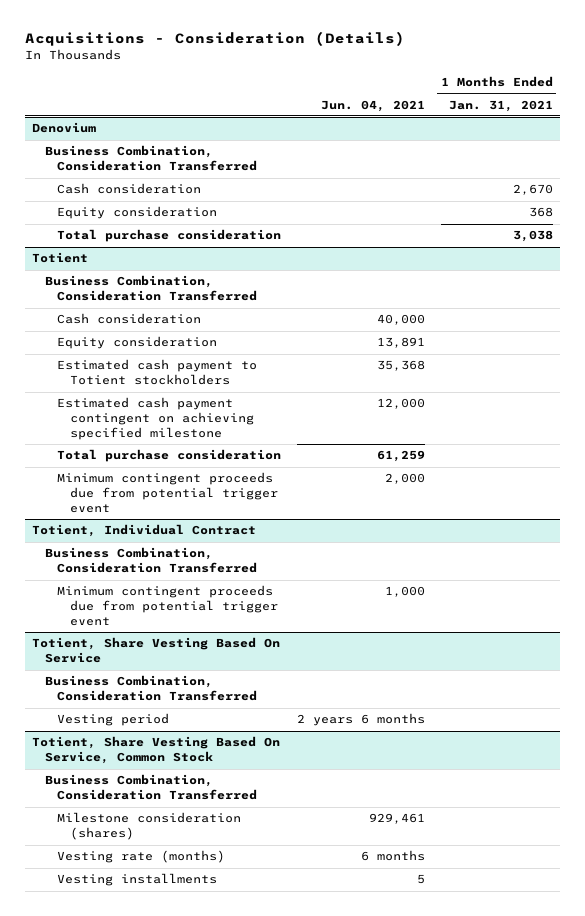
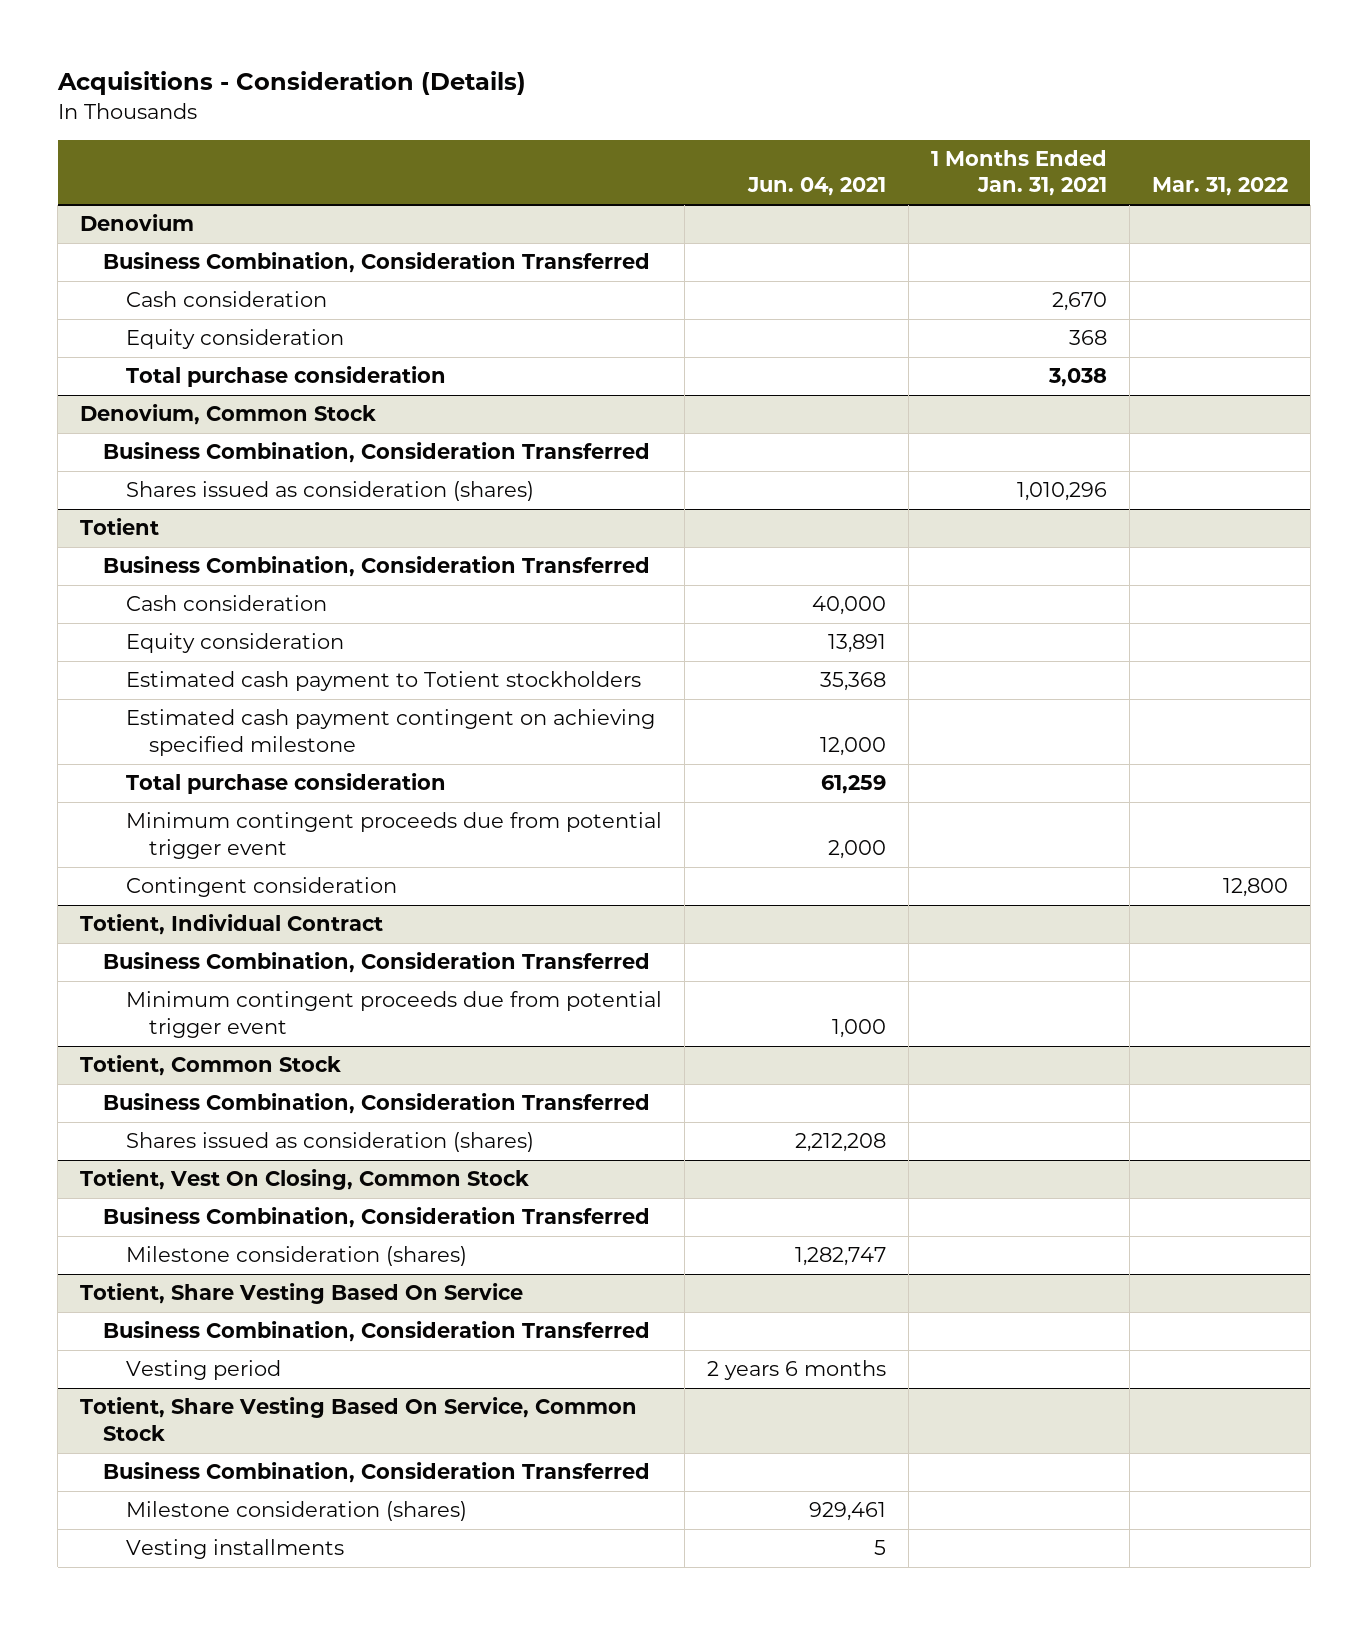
none -> [1151,177,1288,197] Mar. 31, 2022
none -> [80,404,377,426] Denovium, Common Stock
none -> [103,442,651,464] Business Combination, Consideration Transferred
none -> [125,481,534,502] Shares issued as consideration (shares)
none -> [125,877,397,898] Contingent consideration
none -> [80,1055,342,1077] Totient, Common Stock
none -> [103,1093,651,1115] Business Combination, Consideration Transferred
none -> [125,1132,534,1153] Shares issued as consideration (shares)
none -> [80,1169,530,1191] Totient, Vest On Closing, Common Stock
none -> [103,1207,651,1229] Business Combination, Consideration Transferred
none -> [125,1246,467,1267] Milestone consideration (shares)
[57,850,226,864] Vesting rate (months) -> none

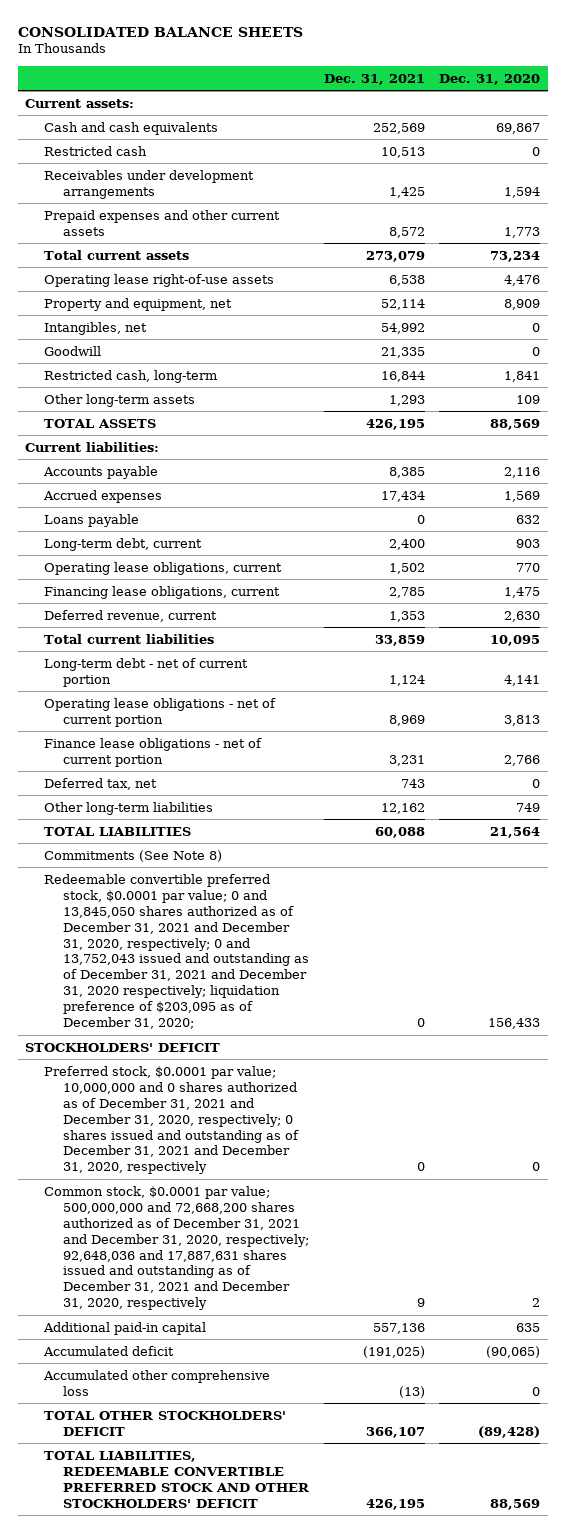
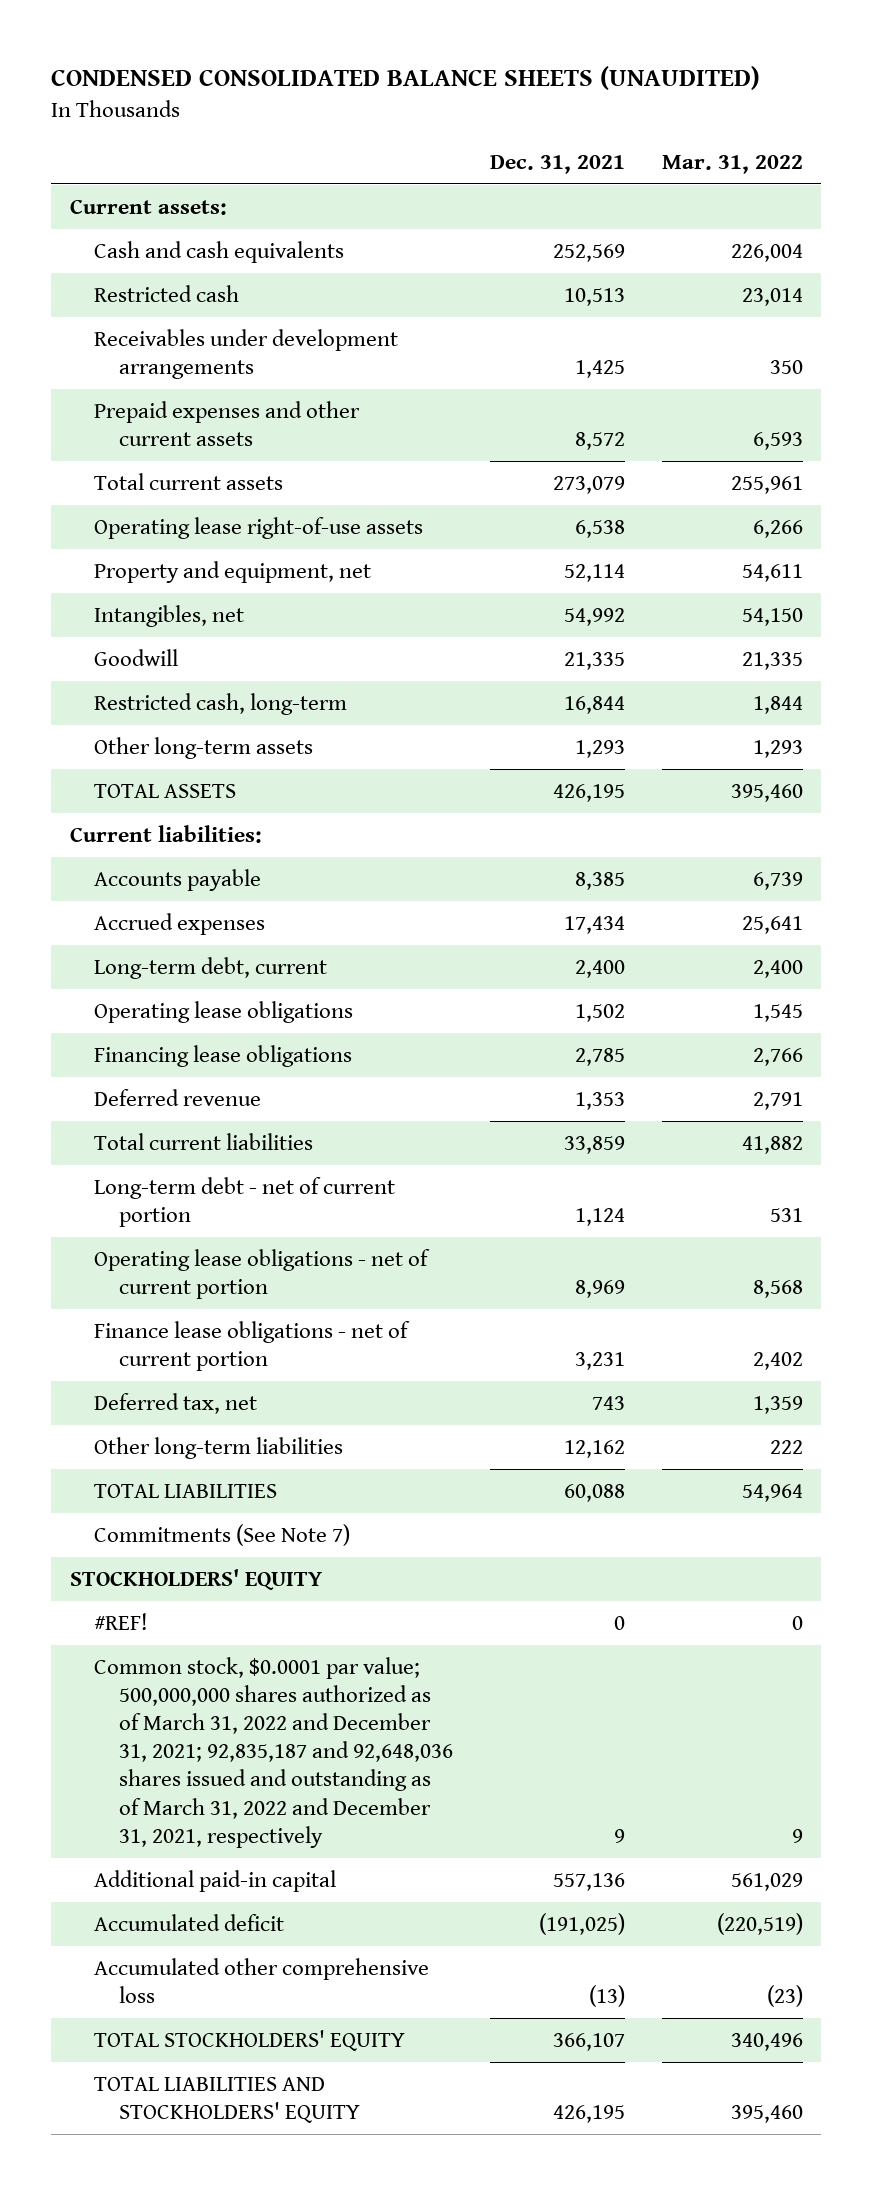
[17,26,303,37] CONSOLIDATED BALANCE SHEETS -> [51,66,761,91] CONDENSED CONSOLIDATED BALANCE SHEETS (UNAUDITED)
[439,73,541,85] Dec. 31, 2020 -> none
none -> [661,154,803,174] Mar. 31, 2022
[43,513,139,527] Loans payable -> none
[43,561,282,575] Operating lease obligations, current -> [94,1001,354,1024] Operating lease obligations
[43,585,280,599] Financing lease obligations, current -> [94,1045,353,1068] Financing lease obligations
[43,609,217,622] Deferred revenue, current -> [94,1089,262,1107] Deferred revenue
[43,873,309,1030] Redeemable convertible preferred stock, $0.0001 par value; 0 and 13,845,050 shares authorized as of December 31, 2021 and December 31, 2020, respectively; 0 and 13,752,043 issued and outstanding as of December 31, 2021 and December 31, 2020 respectively; liquidation preference of $203,095 as of December 31, 2020; -> none
[43,849,222,862] Commitments (See Note 8) -> [94,1524,351,1547] Commitments (See Note 7)
[24,1042,220,1052] STOCKHOLDERS' DEFICIT -> [69,1569,322,1591] STOCKHOLDERS' EQUITY
[43,1065,299,1175] Preferred stock, $0.0001 par value; 10,000,000 and 0 shares authorized as of December 31, 2021 and December 31, 2020, respectively; 0 shares issued and outstanding as of December 31, 2021 and December 31, 2020, respectively -> [94,1613,149,1631] #REF!
[43,1185,309,1311] Common stock, $0.0001 par value; 500,000,000 and 72,668,200 shares authorized as of December 31, 2021 and December 31, 2020, respectively; 92,648,036 and 17,887,631 shares issued and outstanding as of December 31, 2021 and December 31, 2020, respectively -> [94,1657,453,1848] Common stock, $0.0001 par value; 500,000,000 shares authorized as of March 31, 2022 and December 31, 2021; 92,835,187 and 92,648,036 shares issued and outstanding as of March 31, 2022 and December 31, 2021, respectively
[43,1410,286,1436] TOTAL OTHER STOCKHOLDERS' DEFICIT -> [94,2030,406,2052] TOTAL STOCKHOLDERS' EQUITY
[43,1450,309,1508] TOTAL LIABILITIES, REDEEMABLE CONVERTIBLE PREFERRED STOCK AND OTHER STOCKHOLDERS' DEFICIT -> [94,2077,360,2124] TOTAL LIABILITIES AND STOCKHOLDERS' EQUITY

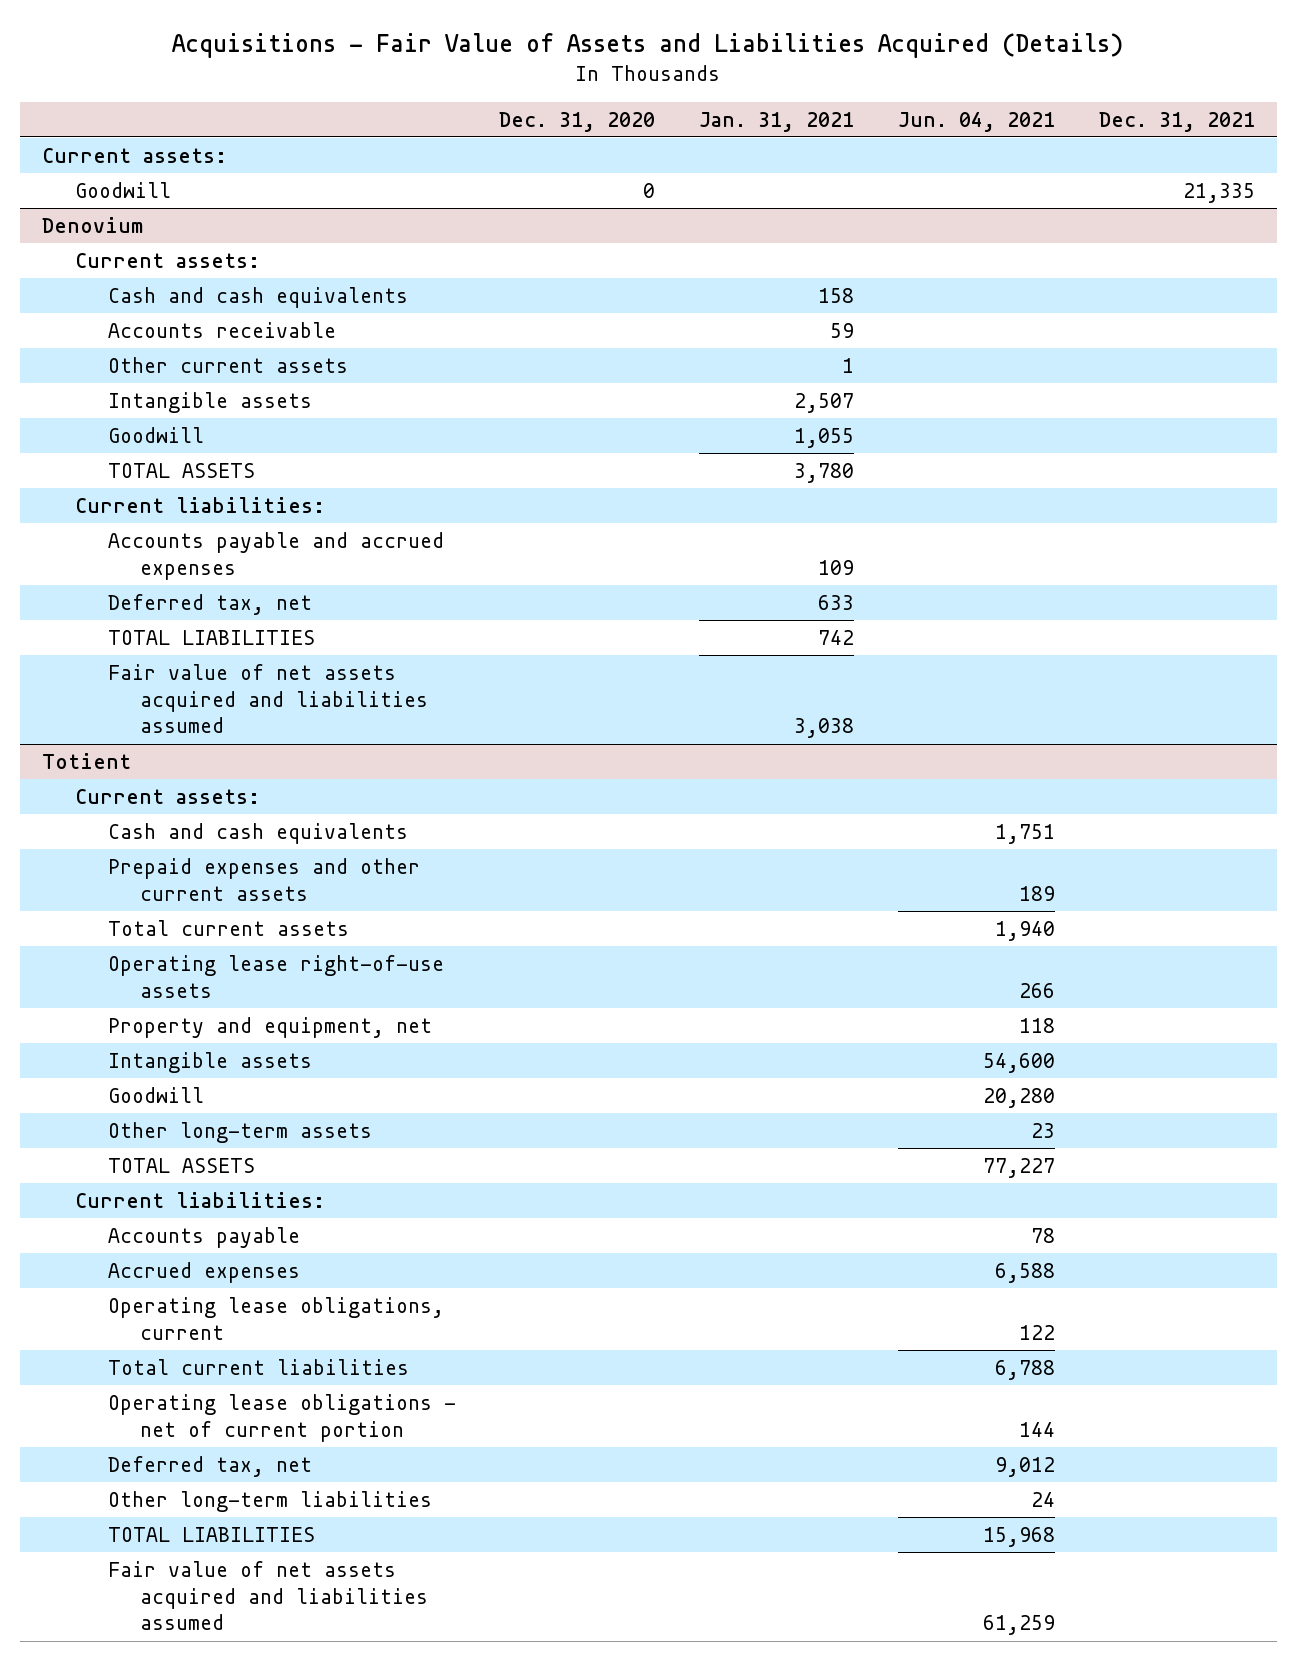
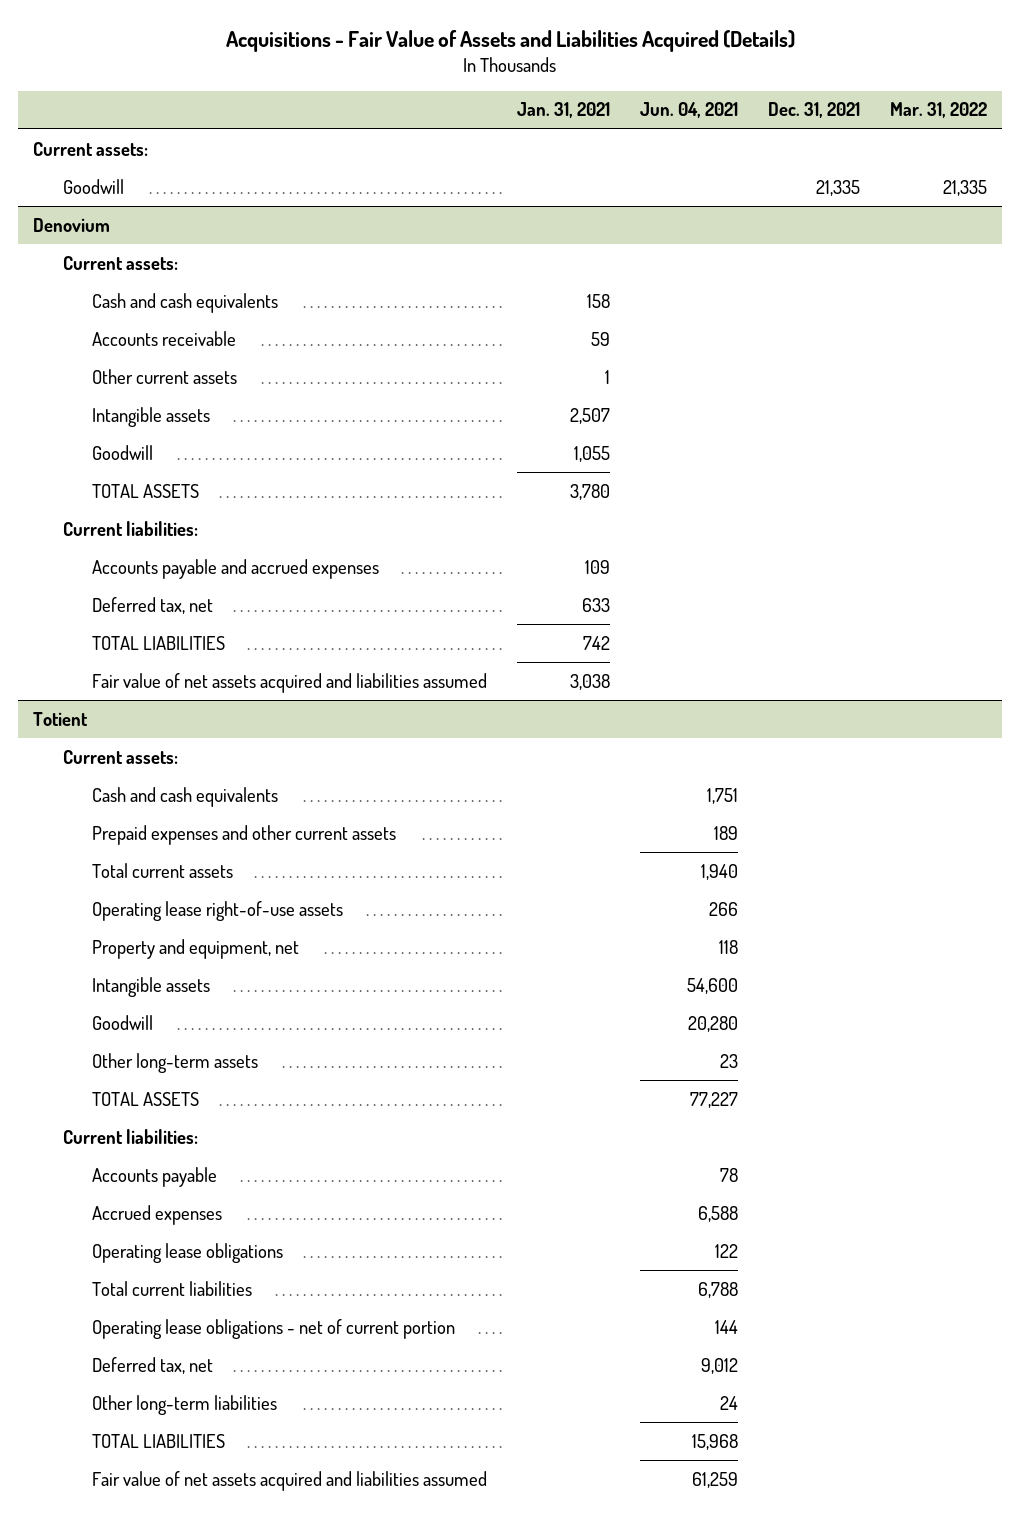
[499,111,656,132] Dec. 31, 2020 -> none
none -> [890,102,988,119] Mar. 31, 2022
[107,1296,444,1340] Operating lease obligations, current -> [92,1242,284,1263] Operating lease obligations

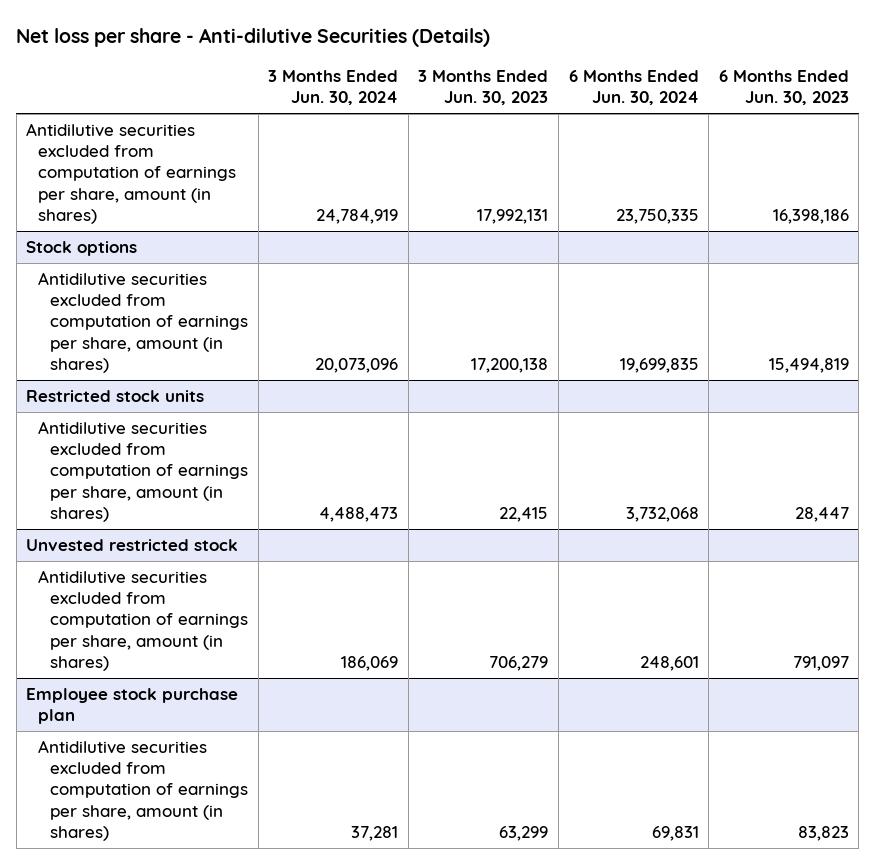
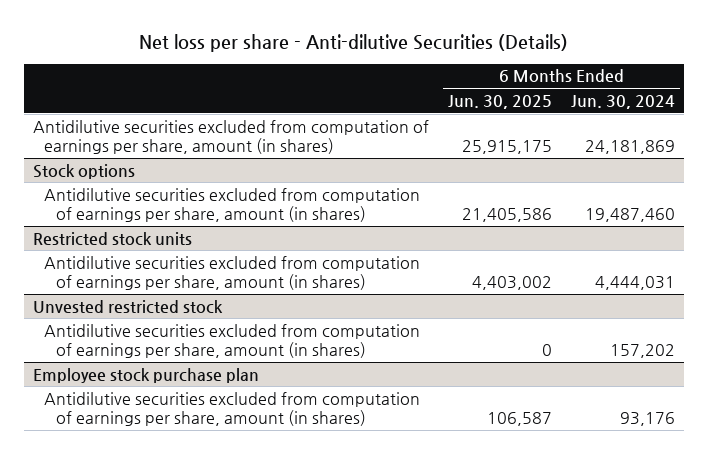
[268,69,399,105] 3 Months Ended Jun. 30, 2024 -> none
[418,69,549,105] 3 Months Ended Jun. 30, 2023 -> none
[718,69,849,105] 6 Months Ended Jun. 30, 2023 -> none
none -> [448,94,553,109] Jun. 30, 2025
[615,208,699,224] 23,750,335 -> [584,139,675,154] 24,181,869
[619,357,699,373] 19,699,835 -> [584,207,675,222] 19,487,460
[625,506,699,522] 3,732,068 -> [594,275,675,290] 4,444,031
[639,655,699,671] 248,601 -> [609,343,675,358] 157,202
[651,825,699,841] 69,831 -> [619,411,675,426] 93,176

